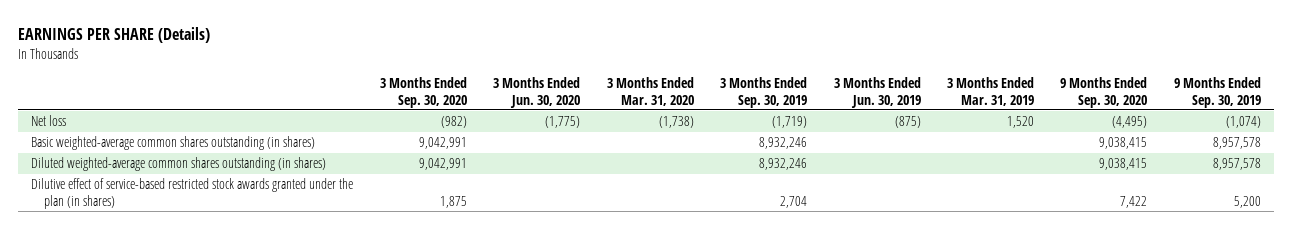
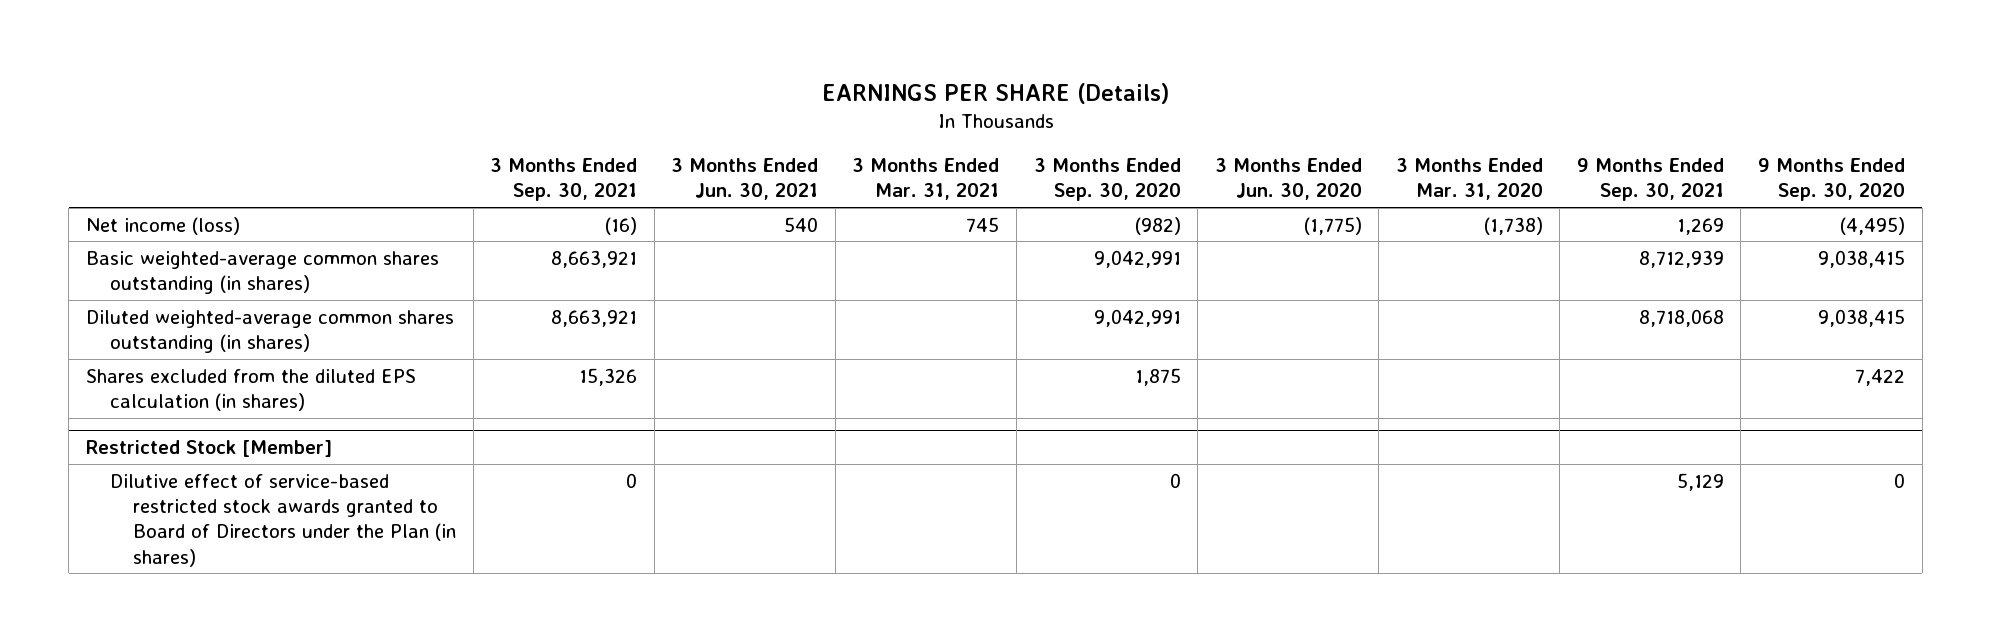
[720,77,808,108] 3 Months Ended Sep. 30, 2019 -> none
[833,77,921,108] 3 Months Ended Jun. 30, 2019 -> none
[946,77,1034,106] 3 Months Ended Mar. 31, 2019 -> none
[1173,77,1261,108] 9 Months Ended Sep. 30, 2019 -> none
none -> [490,157,638,202] 3 Months Ended Sep. 30, 2021
none -> [671,157,819,201] 3 Months Ended Jun. 30, 2021
none -> [852,157,1000,201] 3 Months Ended Mar. 31, 2021
none -> [1576,157,1724,202] 9 Months Ended Sep. 30, 2021
[31,115,67,127] Net loss -> [86,216,241,235] Net income (loss)
none -> [86,368,417,411] Shares excluded from the diluted EPS calculation (in shares)
none -> [86,440,333,458] Restricted Stock [Member]
[31,178,354,209] Dilutive effect of service-based restricted stock awards granted under the plan (in shares) -> [109,473,457,567] Dilutive effect of service-based restricted stock awards granted to Board of Directors under the Plan (in shares)
[439,195,467,208] 1,875 -> [1169,472,1181,488] 0
[1120,195,1148,208] 7,422 -> [1894,472,1906,488] 0

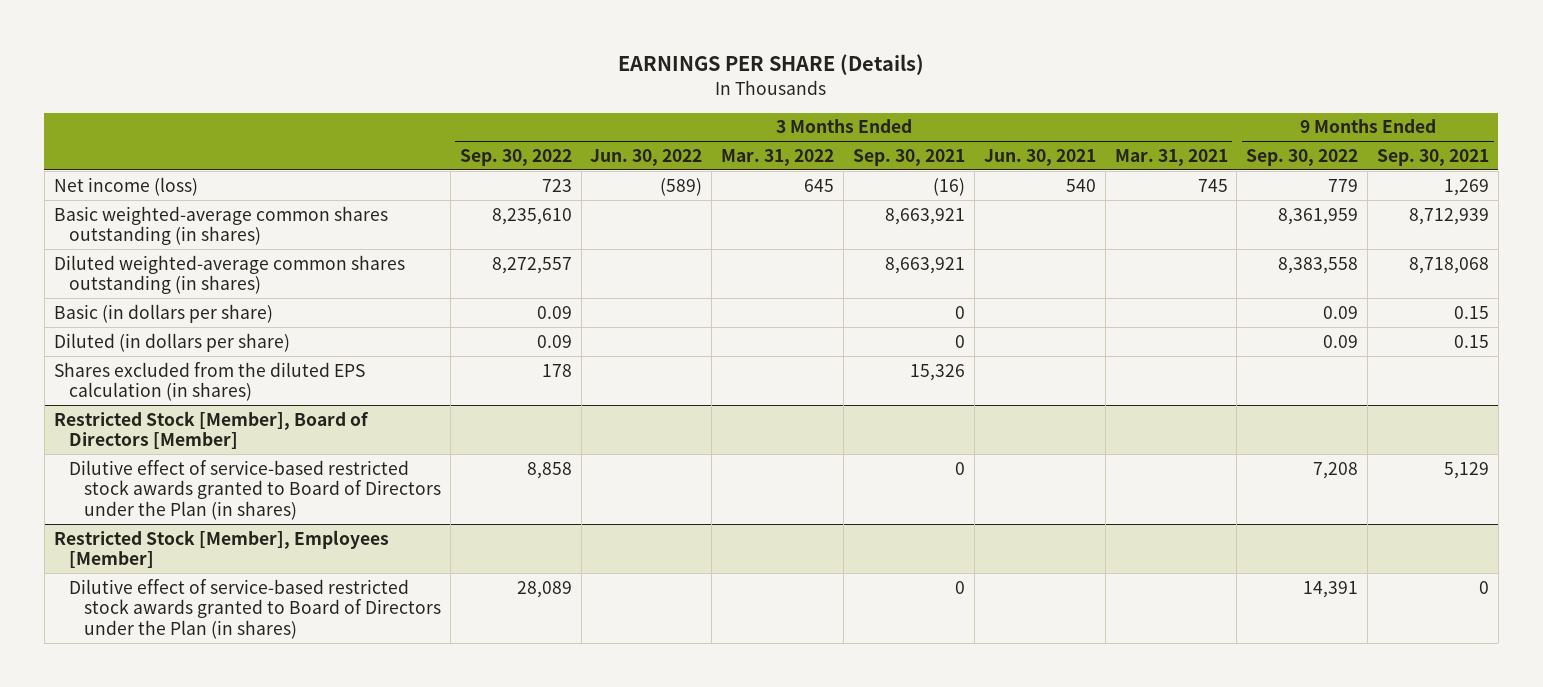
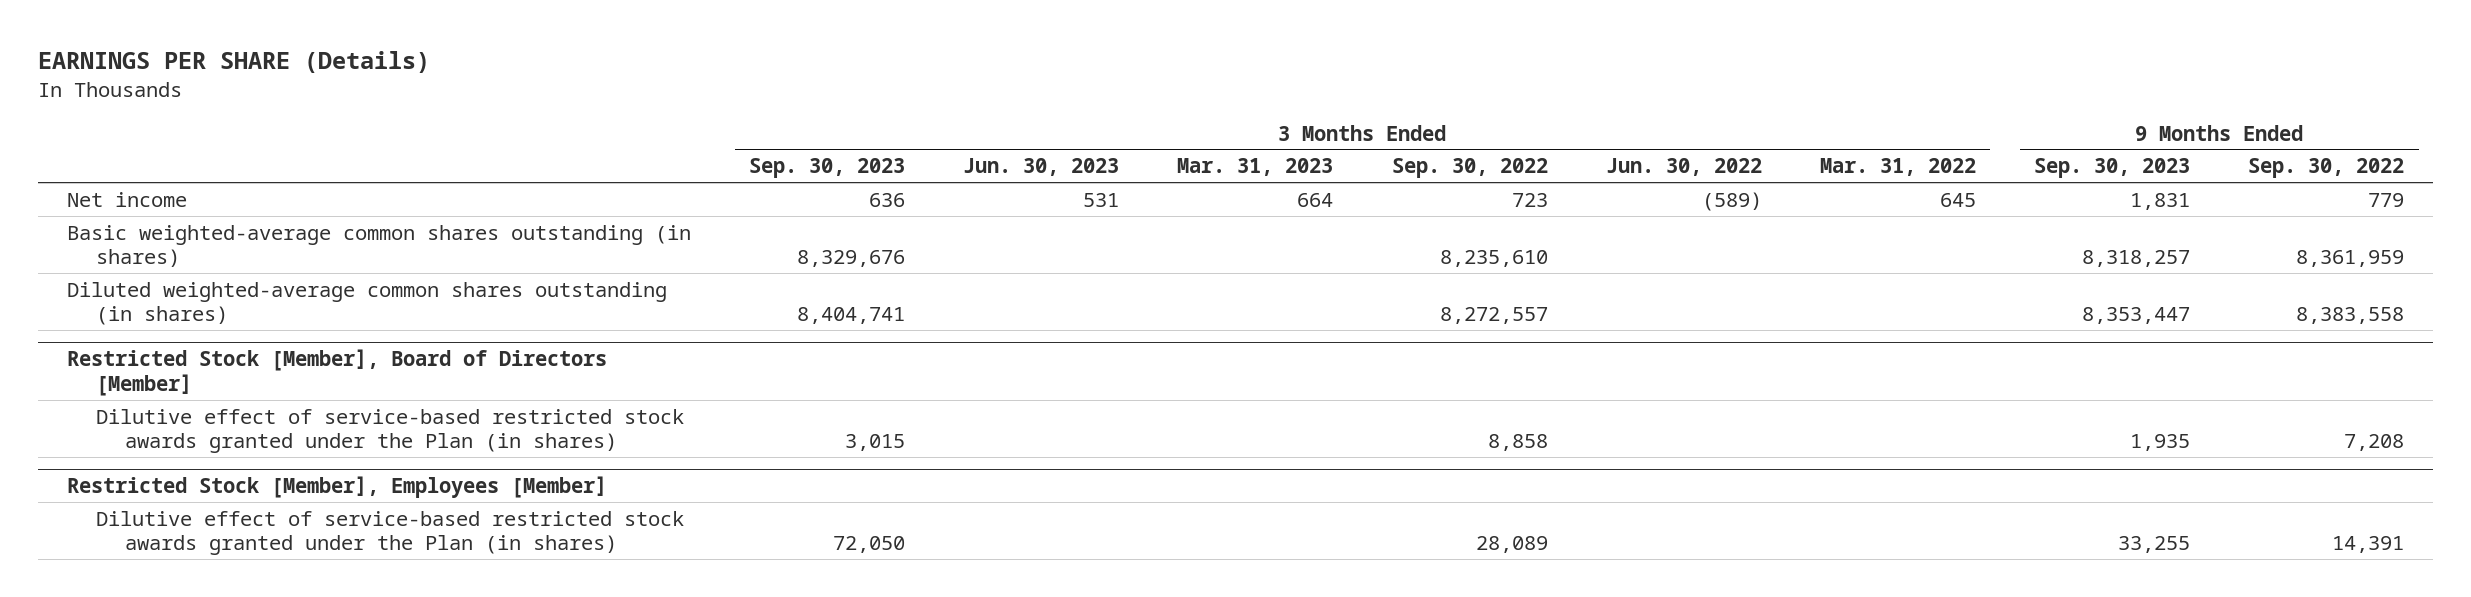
[853,148,966,166] Sep. 30, 2021 -> none
[983,148,1096,166] Jun. 30, 2021 -> none
[1114,148,1228,166] Mar. 31, 2021 -> none
[1377,148,1490,166] Sep. 30, 2021 -> none
none -> [749,158,906,179] Sep. 30, 2023
none -> [963,158,1120,177] Jun. 30, 2023
none -> [1177,158,1334,177] Mar. 31, 2023
none -> [2034,158,2191,179] Sep. 30, 2023
[53,176,198,196] Net income (loss) -> [66,191,187,207] Net income
[53,303,273,323] Basic (in dollars per share) -> none
[53,332,290,352] Diluted (in dollars per share) -> none
[53,361,365,402] Shares excluded from the diluted EPS calculation (in shares) -> none
[68,459,441,521] Dilutive effect of service-based restricted stock awards granted to Board of Directors under the Plan (in shares) -> [95,408,684,454] Dilutive effect of service-based restricted stock awards granted under the Plan (in shares)
[68,578,441,640] Dilutive effect of service-based restricted stock awards granted to Board of Directors under the Plan (in shares) -> [95,510,684,556] Dilutive effect of service-based restricted stock awards granted under the Plan (in shares)

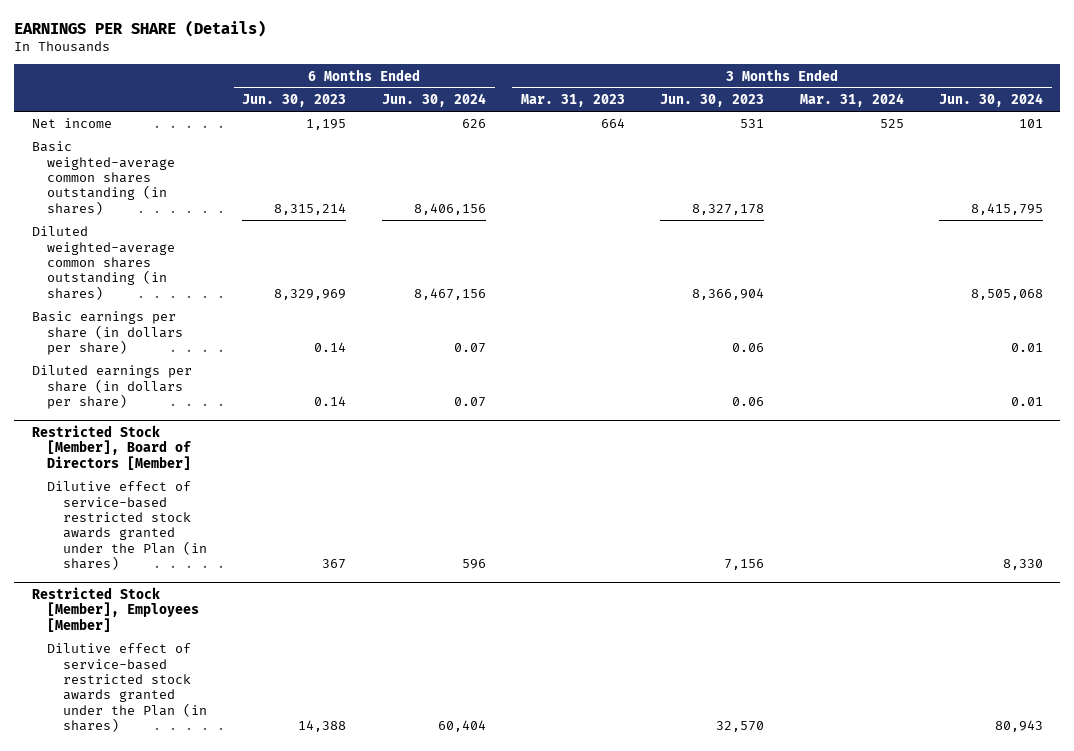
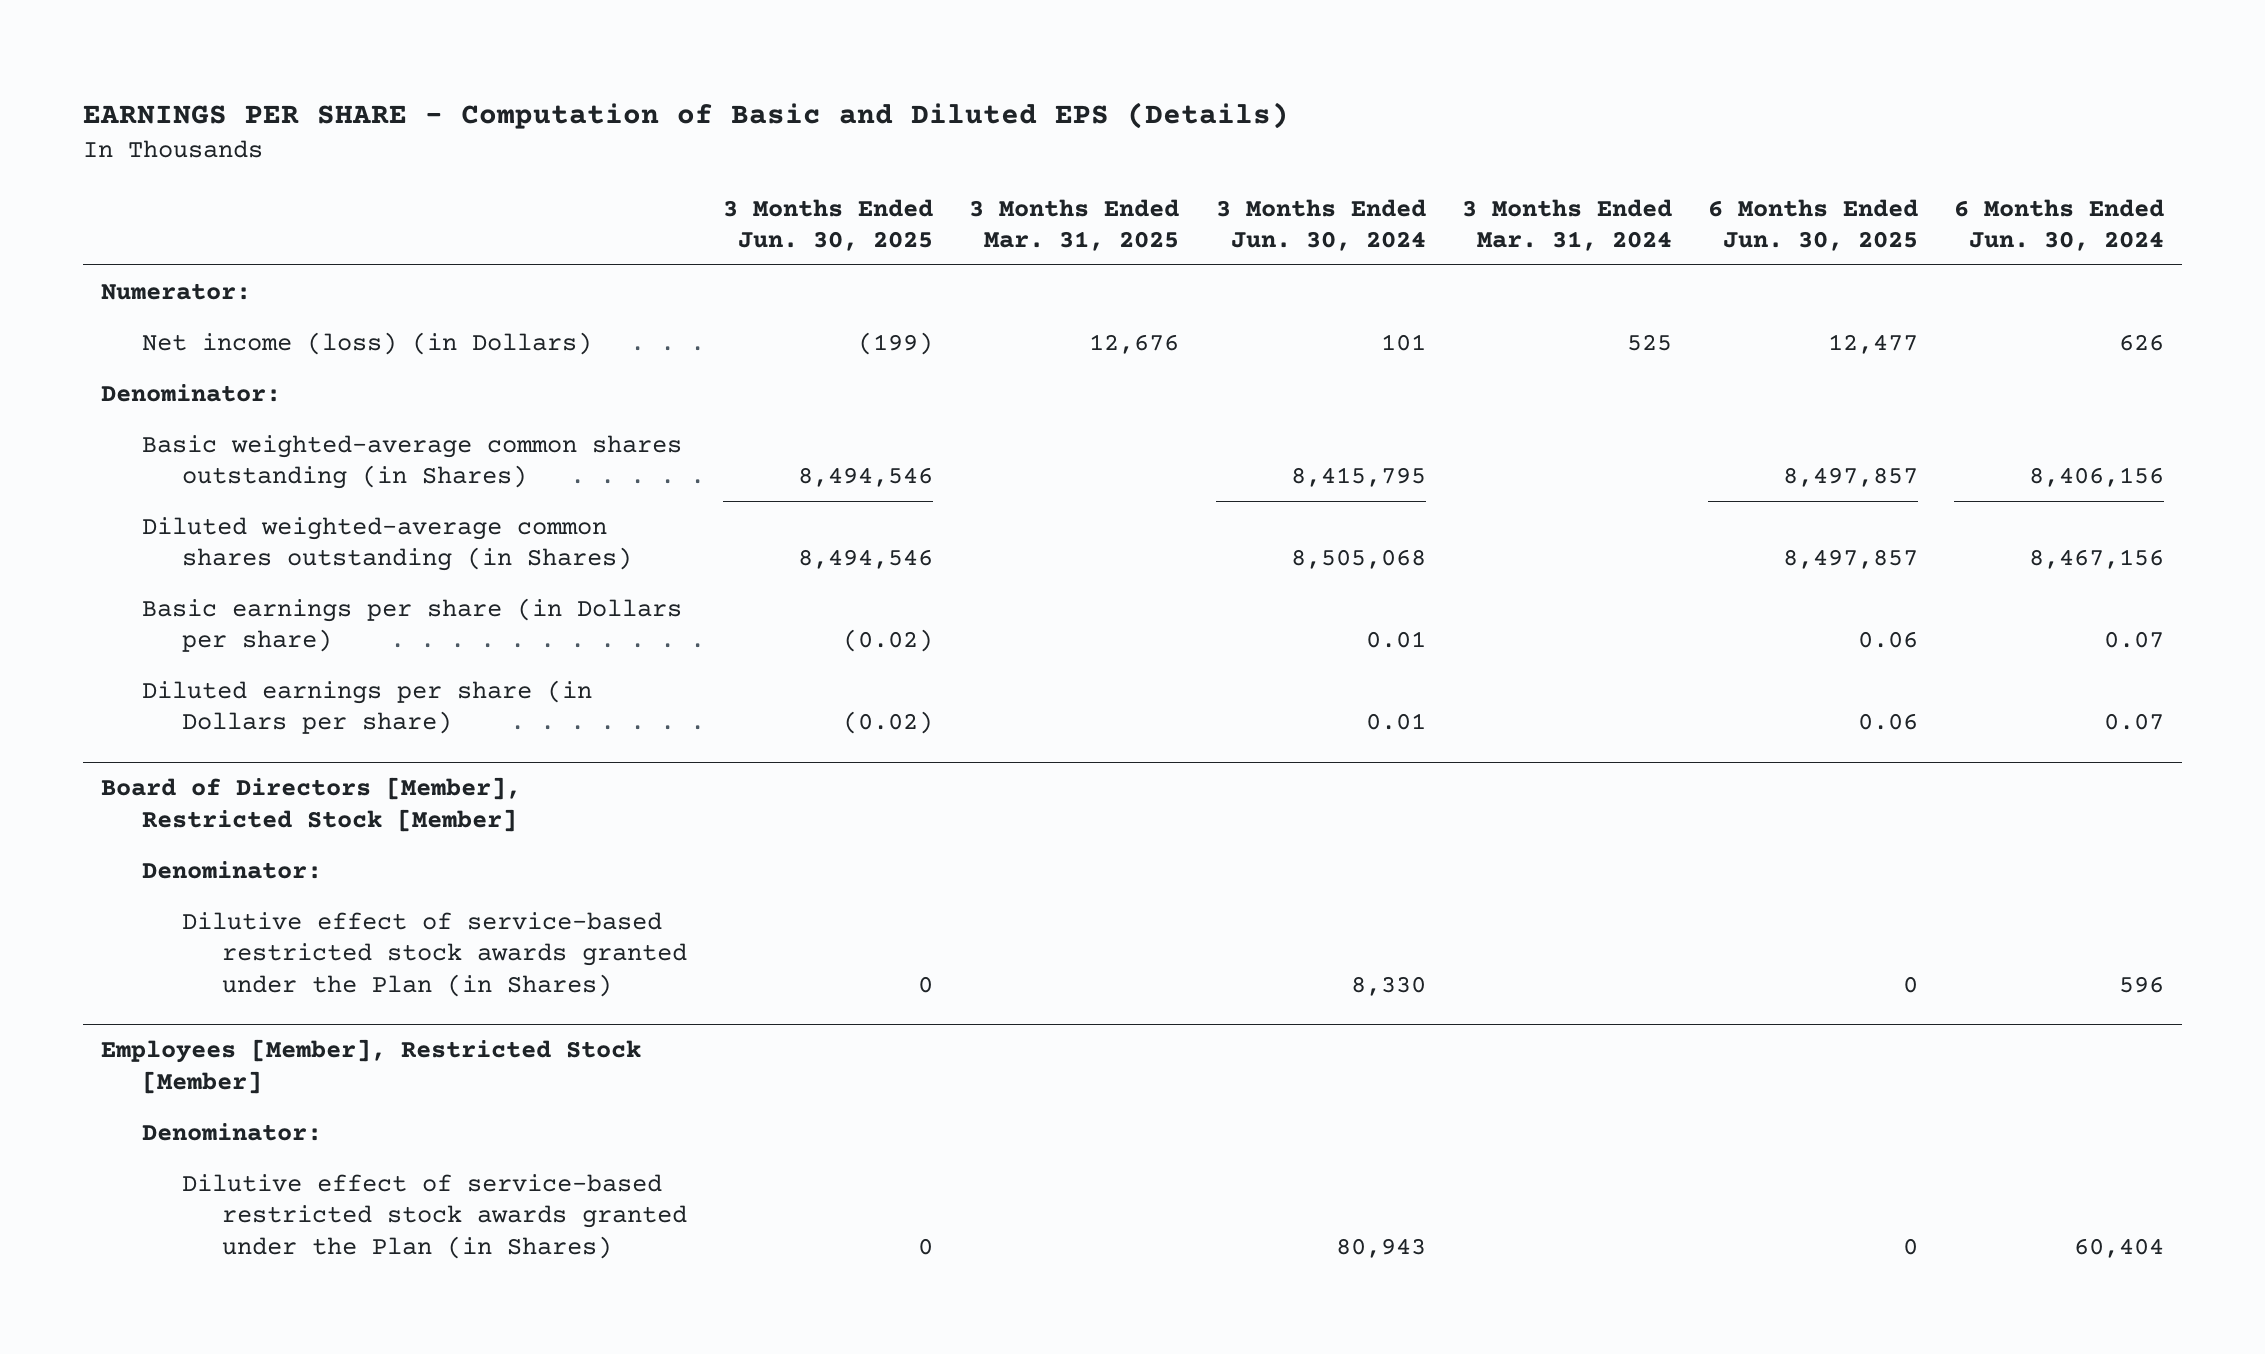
[13,20,266,38] EARNINGS PER SHARE (Details) -> [83,101,1290,129] EARNINGS PER SHARE - Computation of Basic and Diluted EPS (Details)
[242,93,347,107] Jun. 30, 2023 -> none
[521,93,626,107] Mar. 31, 2023 -> none
[660,93,765,107] Jun. 30, 2023 -> none
none -> [723,198,934,252] 3 Months Ended Jun. 30, 2025
none -> [969,198,1180,252] 3 Months Ended Mar. 31, 2025
none -> [1707,198,1918,252] 6 Months Ended Jun. 30, 2025
none -> [101,282,252,300] Numerator:
[31,118,112,129] Net income -> [141,331,592,355] Net income (loss) (in Dollars)
none -> [101,383,282,402] Denominator:
[31,141,176,215] Basic weighted-average common shares outstanding (in shares) -> [141,434,682,490] Basic weighted-average common shares outstanding (in Shares)
[31,226,176,300] Diluted weighted-average common shares outstanding (in shares) -> [141,516,632,572] Diluted weighted-average common shares outstanding (in Shares)
[31,311,184,355] Basic earnings per share (in dollars per share) -> [141,597,682,653] Basic earnings per share (in Dollars per share)
[31,365,192,409] Diluted earnings per share (in dollars per share) -> [141,679,592,735] Diluted earnings per share (in Dollars per share)
[31,424,192,470] Restricted Stock [Member], Board of Directors [Member] -> [101,777,522,832] Board of Directors [Member], Restricted Stock [Member]
none -> [141,860,322,879] Denominator:
[47,481,208,571] Dilutive effect of service-based restricted stock awards granted under the Plan (in shares) -> [181,911,688,997] Dilutive effect of service-based restricted stock awards granted under the Plan (in Shares)
[31,586,200,632] Restricted Stock [Member], Employees [Member] -> [101,1039,642,1094] Employees [Member], Restricted Stock [Member]
none -> [141,1122,322,1141] Denominator:
[47,643,208,733] Dilutive effect of service-based restricted stock awards granted under the Plan (in shares) -> [181,1173,688,1259] Dilutive effect of service-based restricted stock awards granted under the Plan (in Shares)

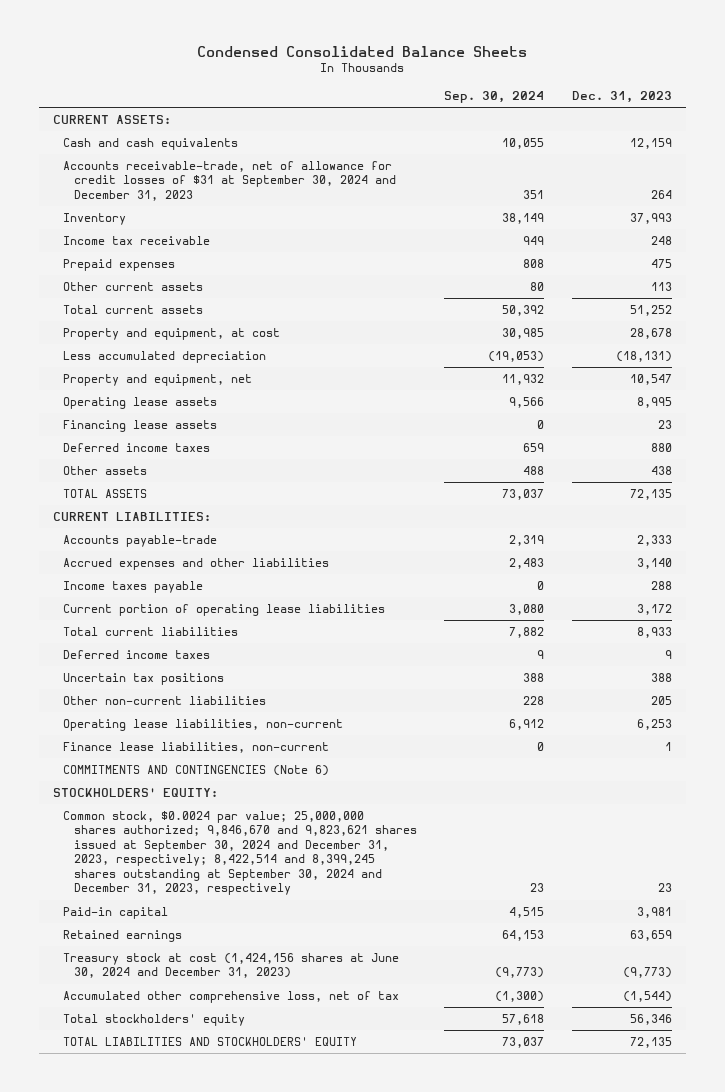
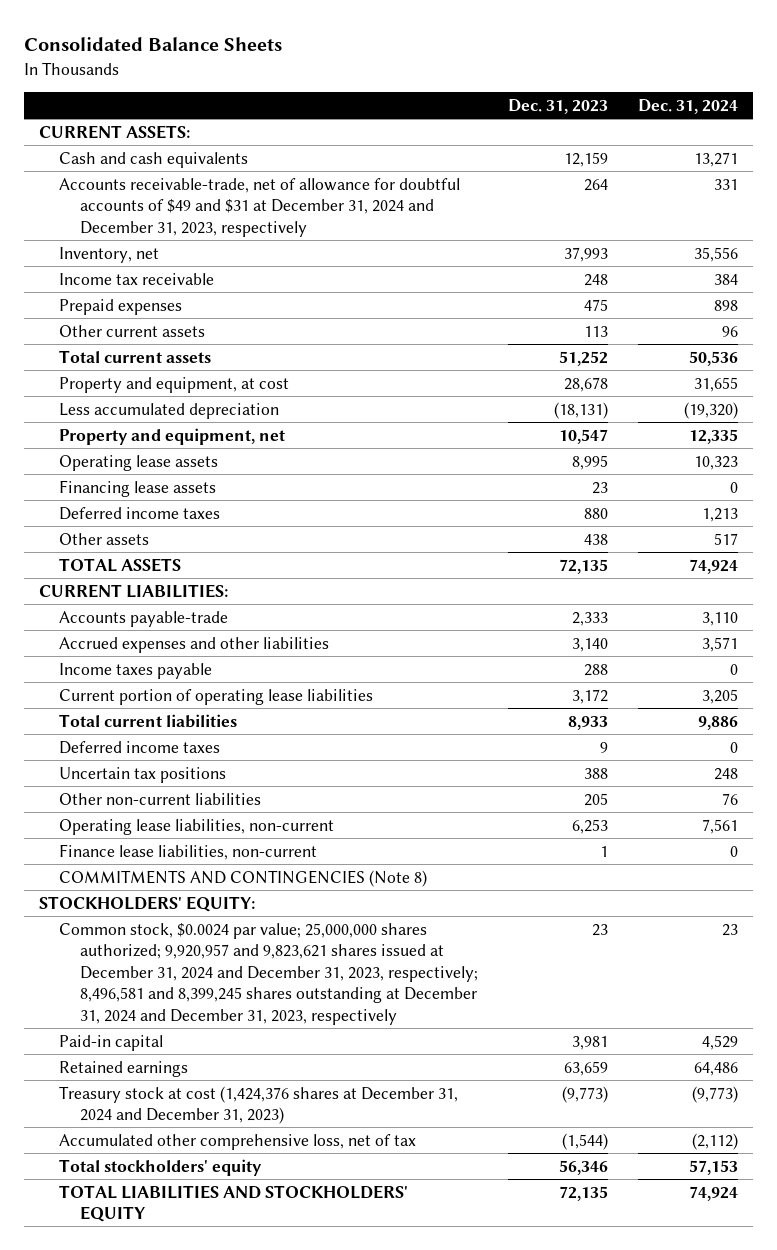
[197,45,528,57] Condensed Consolidated Balance Sheets -> [24,37,283,52] Consolidated Balance Sheets
[444,90,545,103] Sep. 30, 2024 -> none
none -> [637,98,738,114] Dec. 31, 2024
[63,160,396,201] Accounts receivable-trade, net of allowance for credit losses of $31 at September 30, 2024 and December 31, 2023 -> [59,177,461,237] Accounts receivable-trade, net of allowance for doubtful accounts of $49 and $31 at December 31, 2024 and December 31, 2023, respectively
[63,212,127,225] Inventory -> [59,246,160,263] Inventory, net
[63,764,330,776] COMMITMENTS AND CONTINGENCIES (Note 6) -> [59,869,428,887] COMMITMENTS AND CONTINGENCIES (Note 8)
[63,810,417,896] Common stock, $0.0024 par value; 25,000,000 shares authorized; 9,846,670 and 9,823,621 shares issued at September 30, 2024 and December 31, 2023, respectively; 8,422,514 and 8,399,245 shares outstanding at September 30, 2024 and December 31, 2023, respectively -> [59,922,478,1025] Common stock, $0.0024 par value; 25,000,000 shares authorized; 9,920,957 and 9,823,621 shares issued at December 31, 2024 and December 31, 2023, respectively; 8,496,581 and 8,399,245 shares outstanding at December 31, 2024 and December 31, 2023, respectively
[63,952,400,979] Treasury stock at cost (1,424,156 shares at June 30, 2024 and December 31, 2023) -> [59,1085,459,1125] Treasury stock at cost (1,424,376 shares at December 31, 2024 and December 31, 2023)

